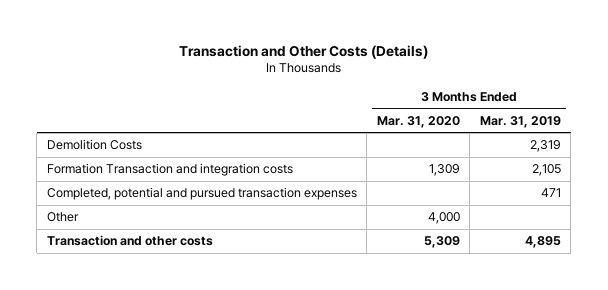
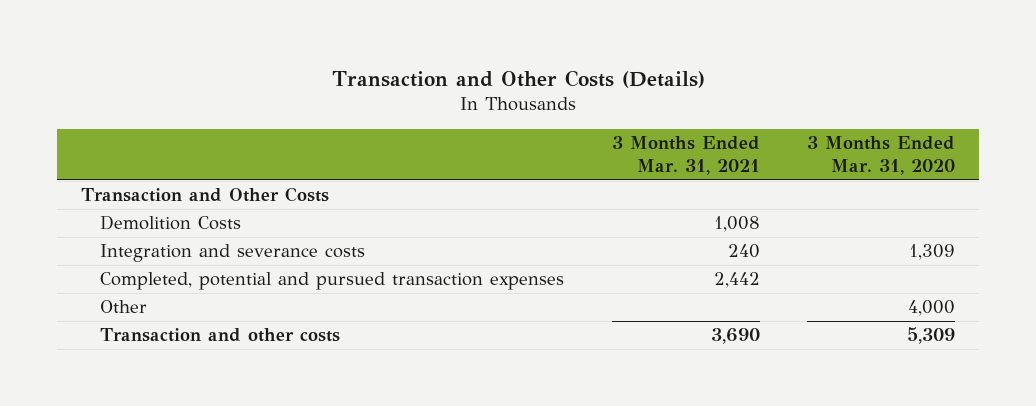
[479,115,561,128] Mar. 31, 2019 -> none
none -> [611,135,760,176] 3 Months Ended Mar. 31, 2021
none -> [81,187,330,203] Transaction and Other Costs
[46,163,293,177] Formation Transaction and integration costs -> [99,244,365,263] Integration and severance costs

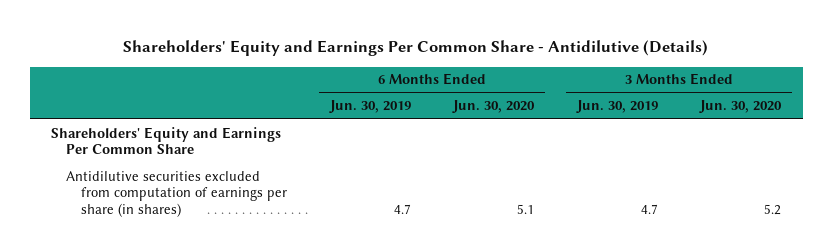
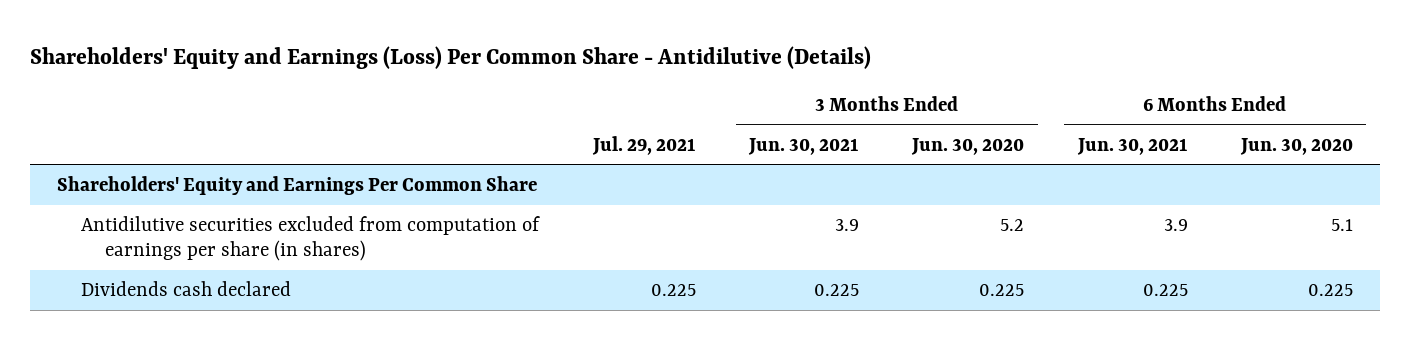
[123,40,709,57] Shareholders' Equity and Earnings Per Common Share - Antidilutive (Details) -> [30,45,872,69] Shareholders' Equity and Earnings (Loss) Per Common Share - Antidilutive (Details)
[328,100,411,114] Jun. 30, 2019 -> none
[575,100,658,114] Jun. 30, 2019 -> none
none -> [591,135,696,155] Jul. 29, 2021
none -> [747,137,859,155] Jun. 30, 2021
none -> [1076,137,1188,155] Jun. 30, 2021
none -> [81,280,292,296] Dividends cash declared

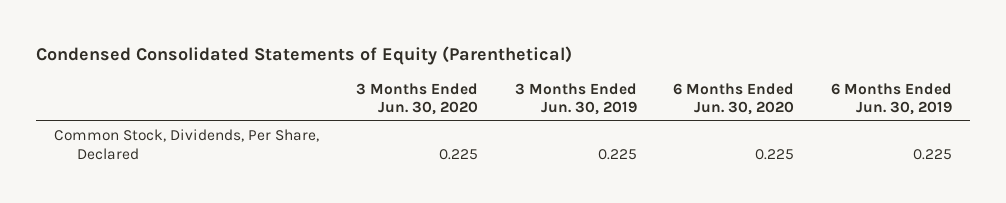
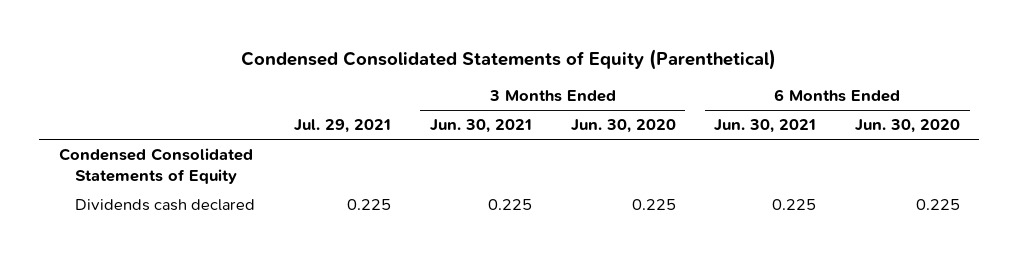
[514,82,637,116] 3 Months Ended Jun. 30, 2019 -> none
[831,82,953,116] 6 Months Ended Jun. 30, 2019 -> none
none -> [294,119,392,134] Jul. 29, 2021
none -> [429,119,532,134] Jun. 30, 2021
none -> [714,119,817,134] Jun. 30, 2021
none -> [58,148,253,185] Condensed Consolidated Statements of Equity
[54,128,320,160] Common Stock, Dividends, Per Share, Declared -> [75,199,256,212] Dividends cash declared

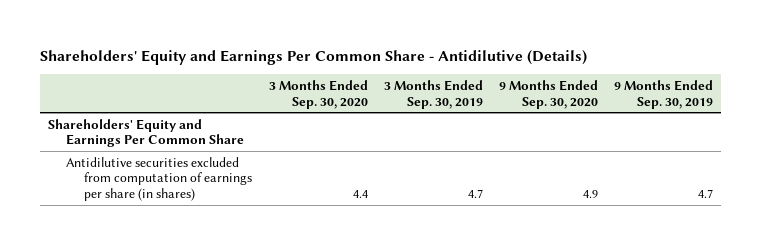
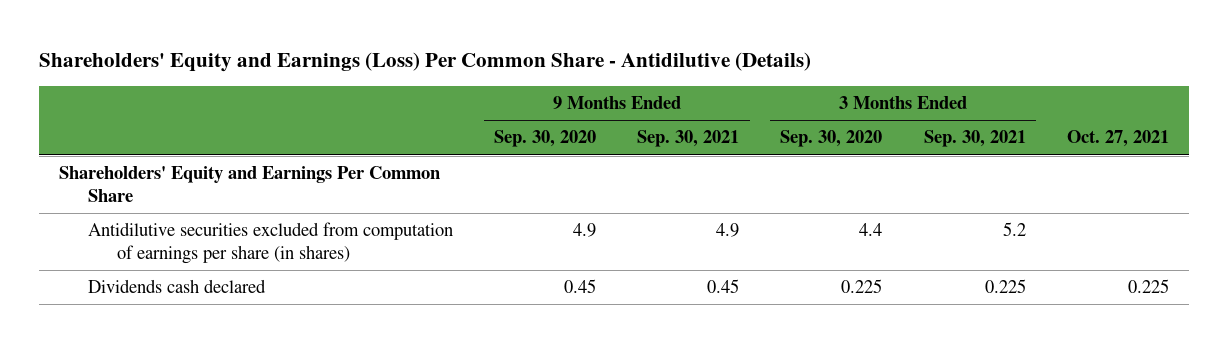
[40,49,588,65] Shareholders' Equity and Earnings Per Common Share - Antidilutive (Details) -> [38,52,811,73] Shareholders' Equity and Earnings (Loss) Per Common Share - Antidilutive (Details)
[383,79,483,109] 3 Months Ended Sep. 30, 2019 -> none
[613,79,713,109] 9 Months Ended Sep. 30, 2019 -> none
none -> [637,130,740,148] Sep. 30, 2021
none -> [923,130,1026,148] Sep. 30, 2021
none -> [1066,130,1169,148] Oct. 27, 2021
none -> [88,279,267,294] Dividends cash declared

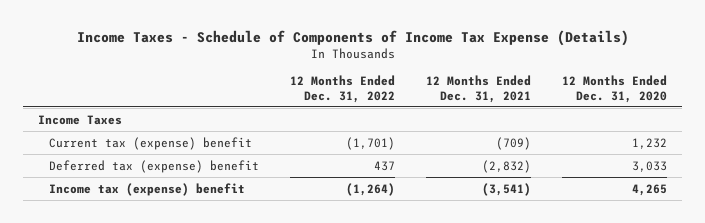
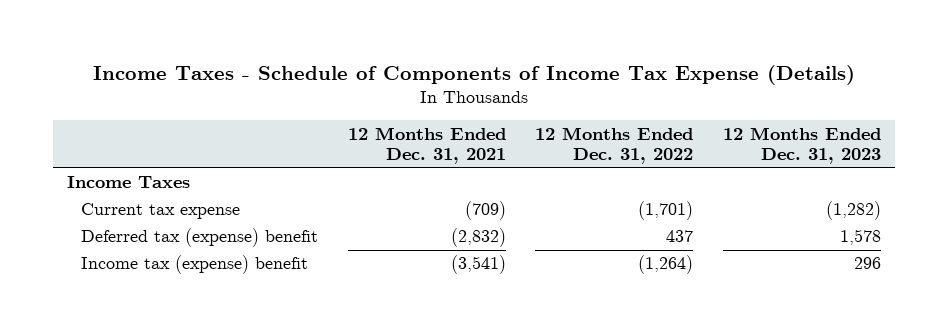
[561,75,667,103] 12 Months Ended Dec. 31, 2020 -> none
none -> [722,126,881,165] 12 Months Ended Dec. 31, 2023
[49,136,253,150] Current tax (expense) benefit -> [81,203,241,220] Current tax expense

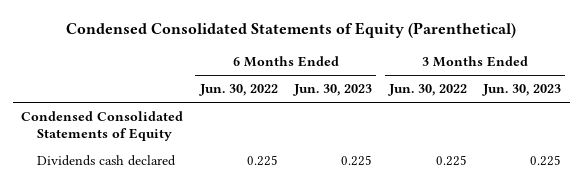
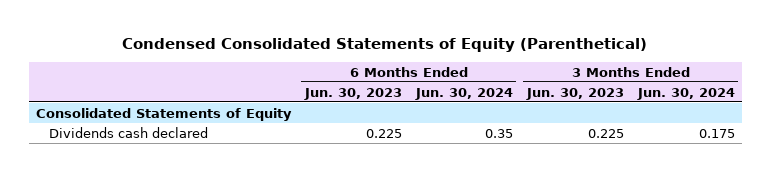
[198,84,278,97] Jun. 30, 2022 -> none
[387,84,467,97] Jun. 30, 2022 -> none
none -> [414,87,513,100] Jun. 30, 2024
none -> [636,87,735,100] Jun. 30, 2024
[21,111,184,142] Condensed Consolidated Statements of Equity -> [35,107,292,121] Consolidated Statements of Equity

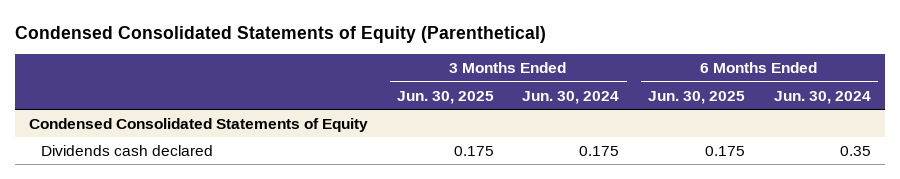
[303,87,402,100] Jun. 30, 2023 -> none
[525,87,624,100] Jun. 30, 2023 -> none
none -> [396,90,494,104] Jun. 30, 2025
none -> [647,90,745,104] Jun. 30, 2025
[35,107,292,121] Consolidated Statements of Equity -> [29,117,369,132] Condensed Consolidated Statements of Equity

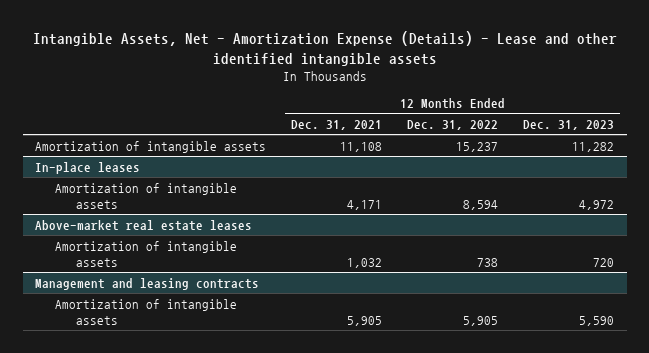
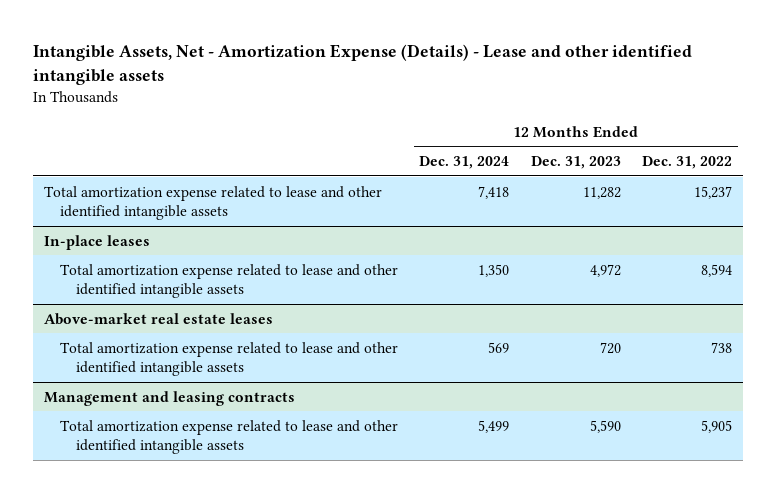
[291,120,383,131] Dec. 31, 2021 -> none
none -> [419,156,510,170] Dec. 31, 2024
[35,140,267,153] Amortization of intangible assets -> [43,185,382,221] Total amortization expense related to lease and other identified intangible assets
[55,182,238,209] Amortization of intangible assets -> [59,263,398,299] Total amortization expense related to lease and other identified intangible assets
[55,240,238,267] Amortization of intangible assets -> [59,341,398,377] Total amortization expense related to lease and other identified intangible assets
[55,298,238,325] Amortization of intangible assets -> [59,419,398,455] Total amortization expense related to lease and other identified intangible assets

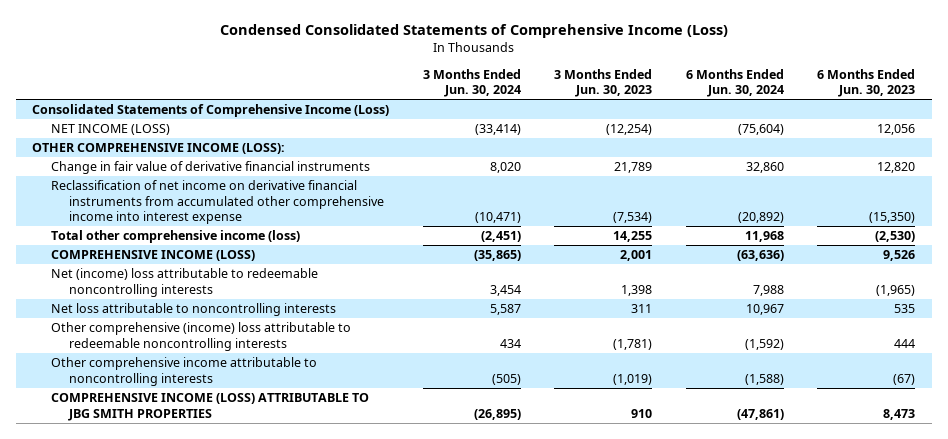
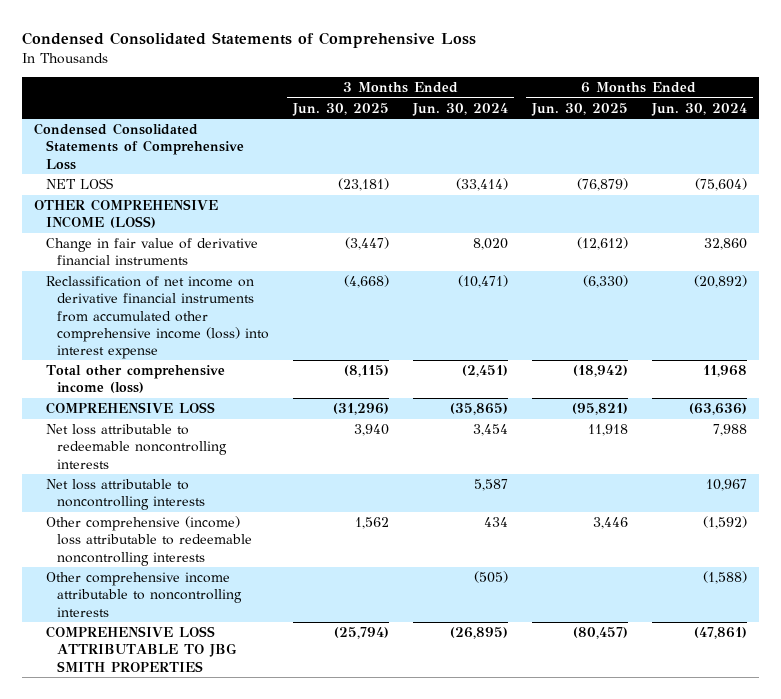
[219,23,728,38] Condensed Consolidated Statements of Comprehensive Income (Loss) -> [21,31,476,48] Condensed Consolidated Statements of Comprehensive Loss
[554,68,653,97] 3 Months Ended Jun. 30, 2023 -> none
[817,68,916,97] 6 Months Ended Jun. 30, 2023 -> none
none -> [292,102,390,116] Jun. 30, 2025
none -> [531,102,629,116] Jun. 30, 2025
[32,104,390,118] Consolidated Statements of Comprehensive Income (Loss) -> [33,123,244,170] Condensed Consolidated Statements of Comprehensive Loss
[50,124,170,136] NET INCOME (LOSS) -> [45,178,113,190] NET LOSS
[32,143,286,155] OTHER COMPREHENSIVE INCOME (LOSS): -> [33,199,218,229] OTHER COMPREHENSIVE INCOME (LOSS)
[50,180,385,224] Reclassification of net income on derivative financial instruments from accumulated other comprehensive income into interest expense -> [45,276,270,359] Reclassification of net income on derivative financial instruments from accumulated other comprehensive income (loss) into interest expense
[50,250,255,262] COMPREHENSIVE INCOME (LOSS) -> [45,402,215,415] COMPREHENSIVE LOSS
[50,268,318,297] Net (income) loss attributable to redeemable noncontrolling interests -> [45,424,228,469] Net loss attributable to redeemable noncontrolling interests
[50,393,369,421] COMPREHENSIVE INCOME (LOSS) ATTRIBUTABLE TO JBG SMITH PROPERTIES -> [45,626,238,672] COMPREHENSIVE LOSS ATTRIBUTABLE TO JBG SMITH PROPERTIES

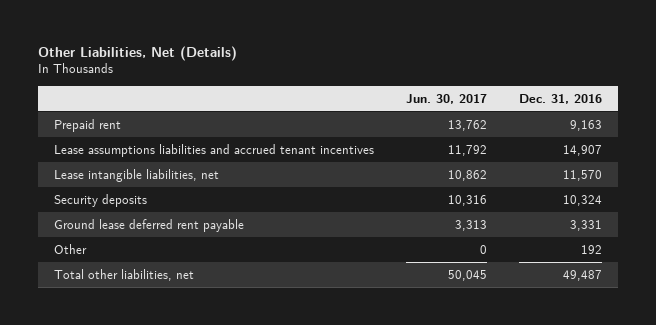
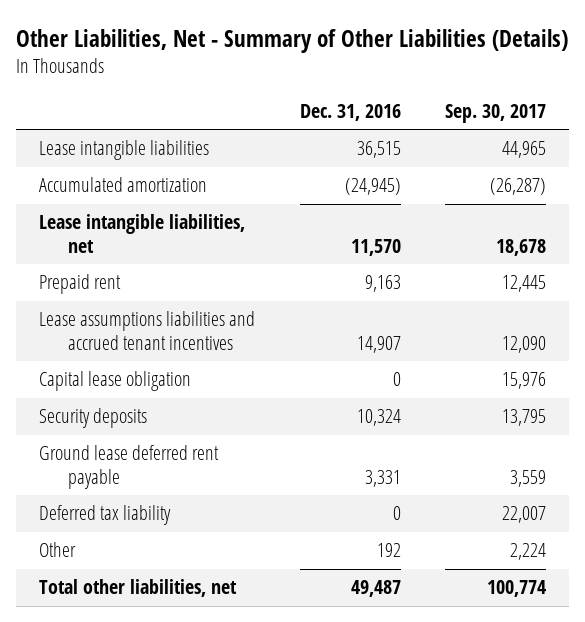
[37,45,237,61] Other Liabilities, Net (Details) -> [16,28,569,53] Other Liabilities, Net - Summary of Other Liabilities (Details)
[405,93,487,104] Jun. 30, 2017 -> none
none -> [445,104,547,124] Sep. 30, 2017
none -> [38,140,209,161] Lease intangible liabilities
none -> [38,177,207,193] Accumulated amortization
[53,168,219,182] Lease intangible liabilities, net -> [38,214,245,253] Lease intangible liabilities, net
none -> [38,371,191,392] Capital lease obligation
none -> [38,505,171,526] Deferred tax liability

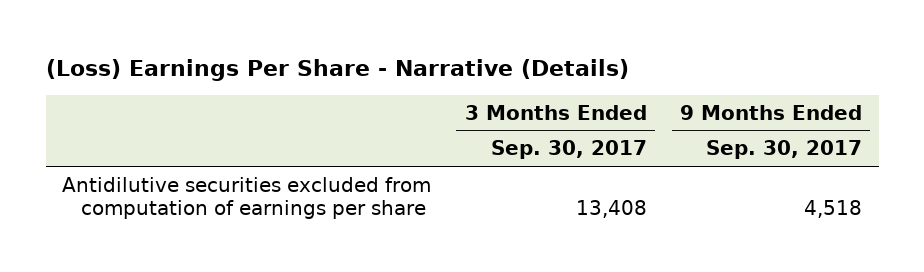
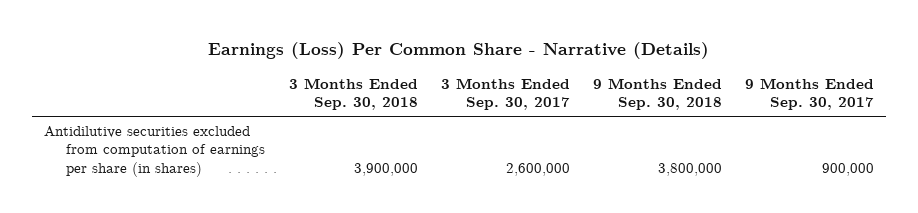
[45,58,629,81] (Loss) Earnings Per Share - Narrative (Details) -> [208,42,710,60] Earnings (Loss) Per Common Share - Narrative (Details)
none -> [288,78,418,111] 3 Months Ended Sep. 30, 2018
none -> [593,78,723,111] 9 Months Ended Sep. 30, 2018
[62,176,432,220] Antidilutive securities excluded from computation of earnings per share -> [44,125,266,177] Antidilutive securities excluded from computation of earnings per share (in shares)
[575,200,647,219] 13,408 -> [505,162,570,176] 2,600,000
[803,200,862,219] 4,518 -> [822,162,875,176] 900,000

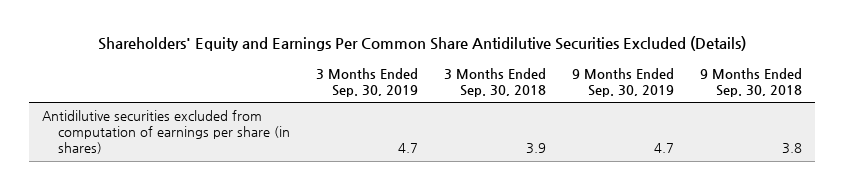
[208,42,710,60] Earnings (Loss) Per Common Share - Narrative (Details) -> [98,36,747,52] Shareholders' Equity and Earnings Per Common Share Antidilutive Securities Excluded (Details)
[440,78,570,111] 3 Months Ended Sep. 30, 2017 -> none
[745,78,875,111] 9 Months Ended Sep. 30, 2017 -> none
none -> [316,67,419,97] 3 Months Ended Sep. 30, 2019
none -> [572,67,675,97] 9 Months Ended Sep. 30, 2019
[353,162,418,176] 3,900,000 -> [526,143,547,155] 3.9
[658,162,723,176] 3,800,000 -> [781,143,802,155] 3.8

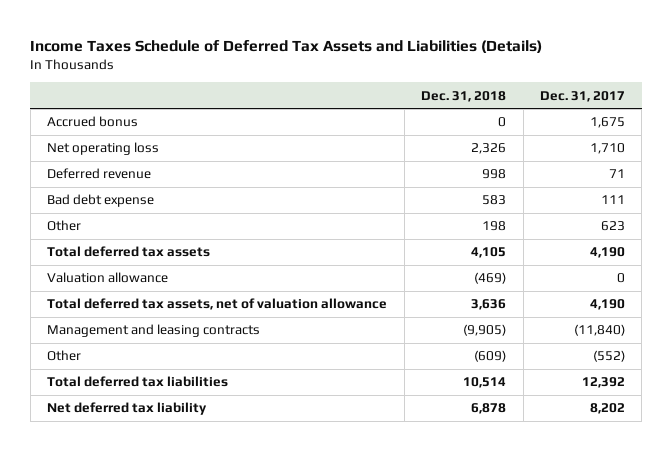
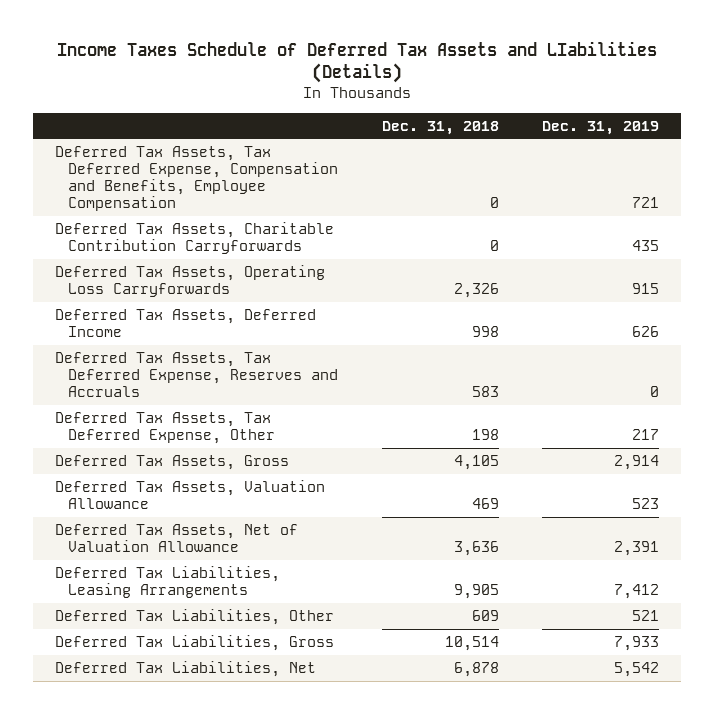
[30,39,543,53] Income Taxes Schedule of Deferred Tax Assets and Liabilities (Details) -> [57,40,658,84] Income Taxes Schedule of Deferred Tax Assets and LIabilities (Details)
[539,90,625,102] Dec. 31, 2017 -> none
none -> [542,120,660,135] Dec. 31, 2019
[47,324,261,338] Management and leasing contracts -> none
[47,116,139,128] Accrued bonus -> [54,145,338,212] Deferred Tax Assets, Tax Deferred Expense, Compensation and Benefits, Employee Compensation
none -> [54,221,334,255] Deferred Tax Assets, Charitable Contribution Carryforwards
[47,142,160,156] Net operating loss -> [54,264,325,298] Deferred Tax Assets, Operating Loss Carryforwards
[47,168,152,180] Deferred revenue -> [54,308,316,338] Deferred Tax Assets, Deferred Income
[47,194,155,208] Bad debt expense -> [54,351,338,398] Deferred Tax Assets, Tax Deferred Expense, Reserves and Accruals
[47,220,82,232] Other -> [54,411,275,445] Deferred Tax Assets, Tax Deferred Expense, Other
[47,246,211,258] Total deferred tax assets -> [54,454,289,470] Deferred Tax Assets, Gross
[47,272,169,284] Valuation allowance -> [54,479,325,510] Deferred Tax Assets, Valuation Allowance
[474,272,507,285] (469) -> [471,498,499,510] 469
[47,298,388,311] Total deferred tax assets, net of valuation allowance -> [54,523,298,553] Deferred Tax Assets, Net of Valuation Allowance
none -> [54,565,280,599] Deferred Tax Liabilities, Leasing Arrangements
[47,350,82,362] Other -> [54,608,334,625] Deferred Tax Liabilities, Other
[474,350,507,363] (609) -> [471,609,499,621] 609
[47,376,229,388] Total deferred tax liabilities -> [54,634,334,651] Deferred Tax Liabilities, Gross
[47,402,208,416] Net deferred tax liability -> [54,660,316,677] Deferred Tax Liabilities, Net

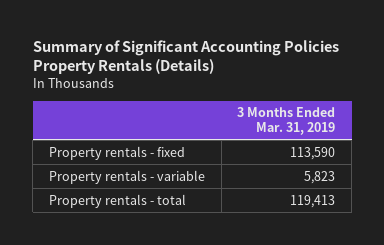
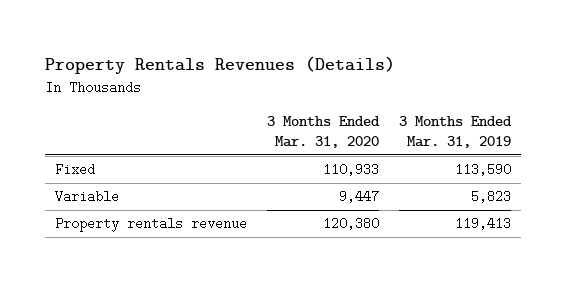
[32,39,339,75] Summary of Significant Accounting Policies Property Rentals (Details) -> [45,56,396,75] Property Rentals Revenues (Details)
none -> [267,115,381,149] 3 Months Ended Mar. 31, 2020
[48,145,185,160] Property rentals - fixed -> [55,163,96,177] Fixed
[48,169,205,184] Property rentals - variable -> [55,190,120,204] Variable
[48,193,186,208] Property rentals - total -> [55,217,248,233] Property rentals revenue

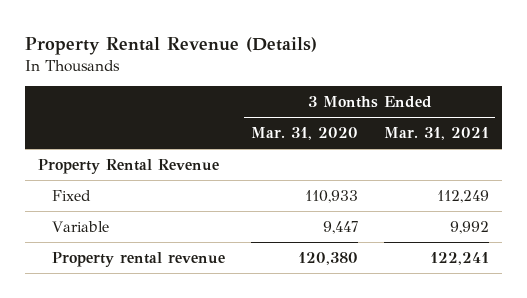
[45,56,396,75] Property Rentals Revenues (Details) -> [25,36,318,55] Property Rental Revenue (Details)
[399,115,513,149] 3 Months Ended Mar. 31, 2019 -> none
none -> [383,127,489,141] Mar. 31, 2021
none -> [38,158,220,174] Property Rental Revenue
[55,217,248,233] Property rentals revenue -> [52,251,226,267] Property rental revenue

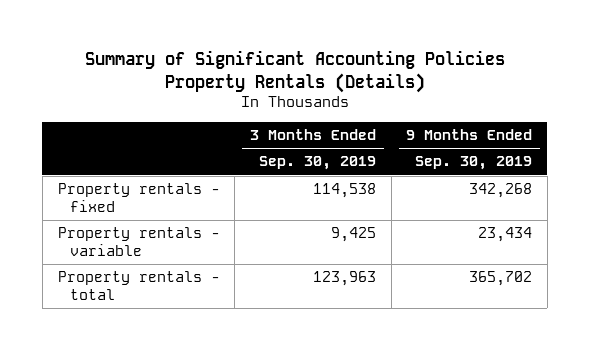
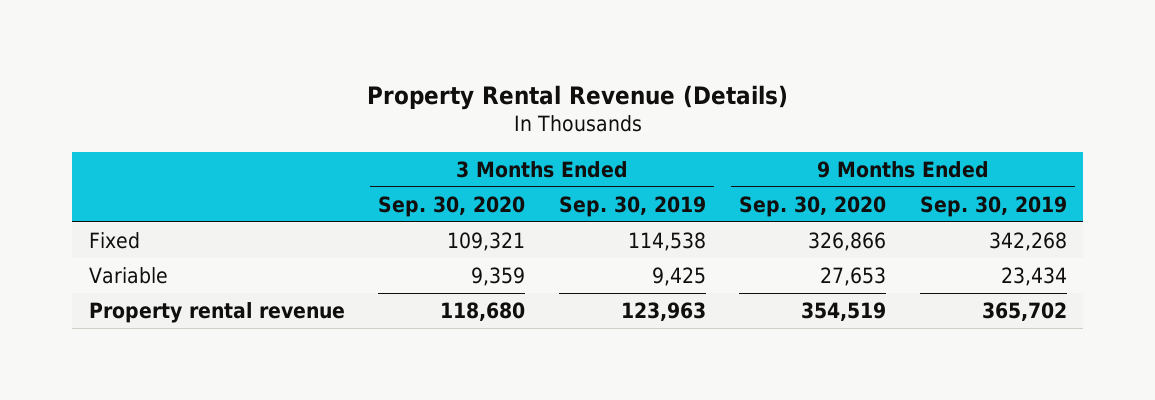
[84,49,505,93] Summary of Significant Accounting Policies Property Rentals (Details) -> [366,84,788,110] Property Rental Revenue (Details)
none -> [378,195,526,217] Sep. 30, 2020
none -> [739,195,887,217] Sep. 30, 2020
[57,183,220,212] Property rentals - fixed -> [88,231,140,249] Fixed
[57,227,220,256] Property rentals - variable -> [88,266,168,284] Variable
[57,271,220,300] Property rentals - total -> [88,301,345,323] Property rental revenue

